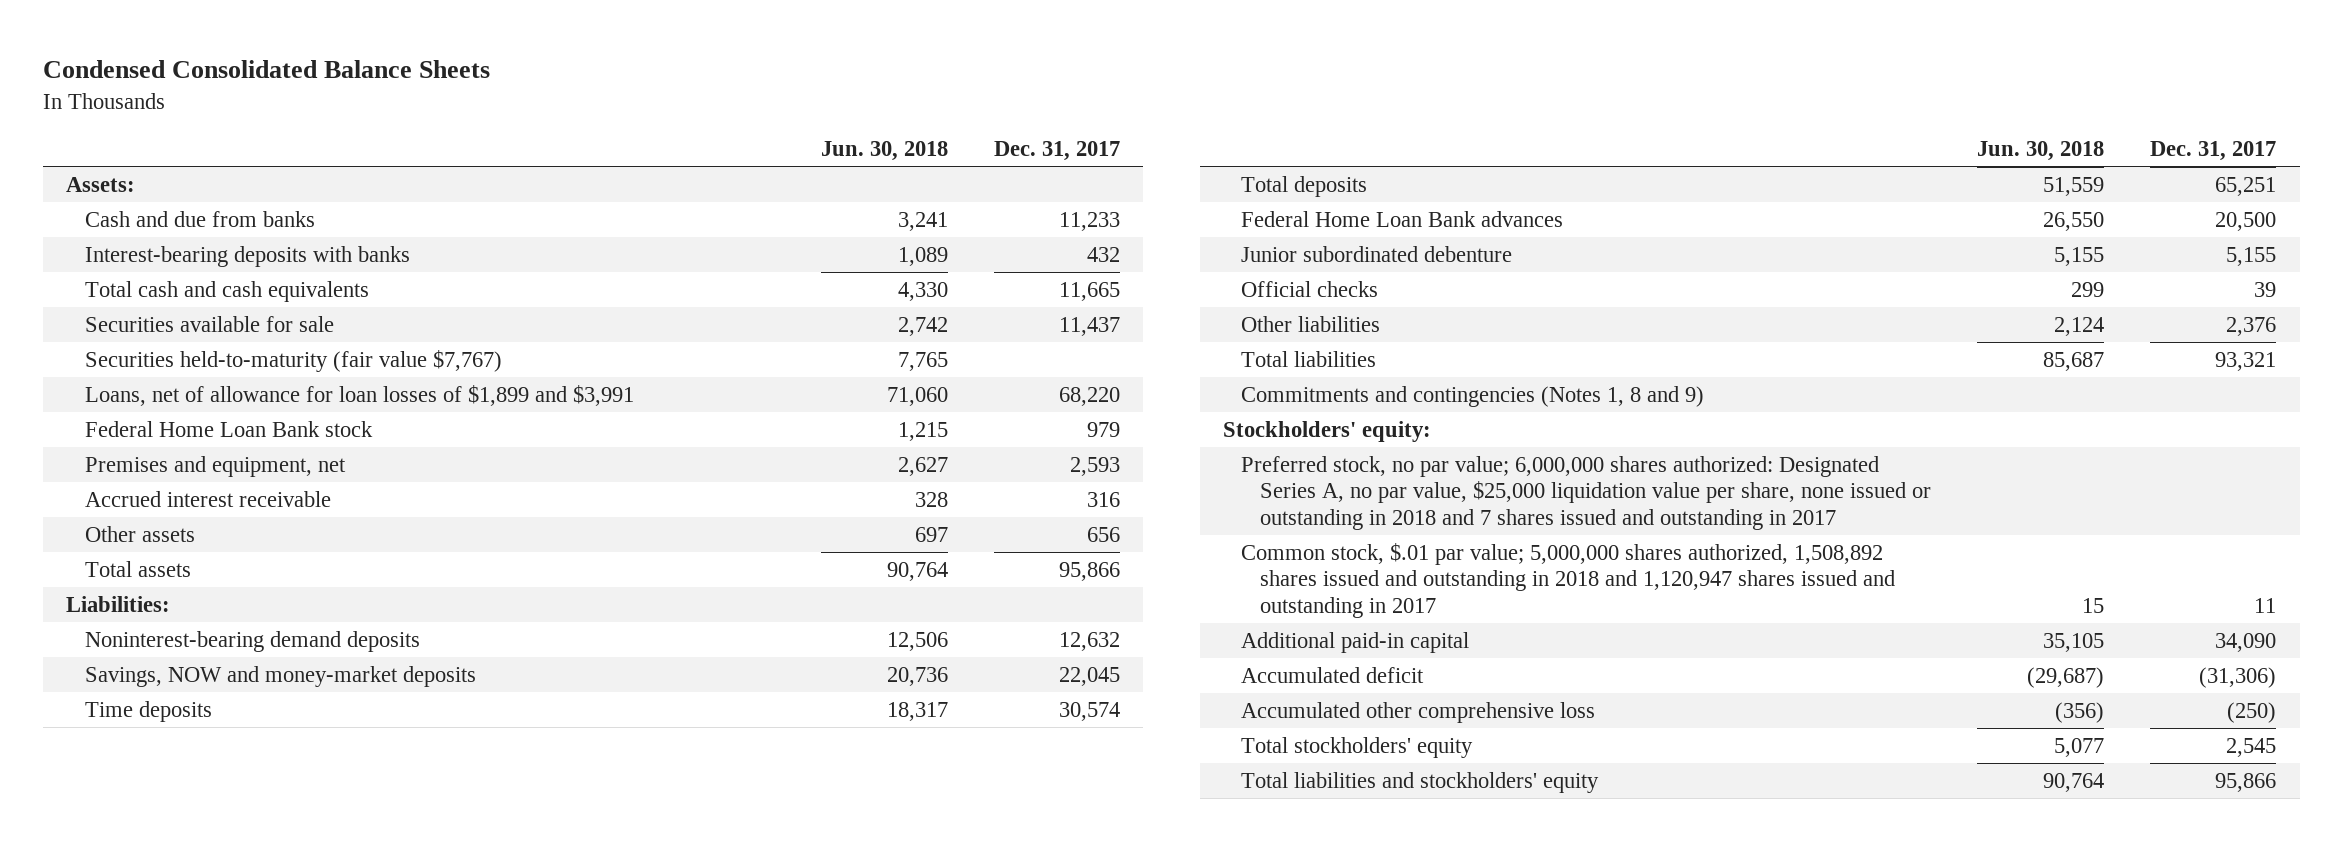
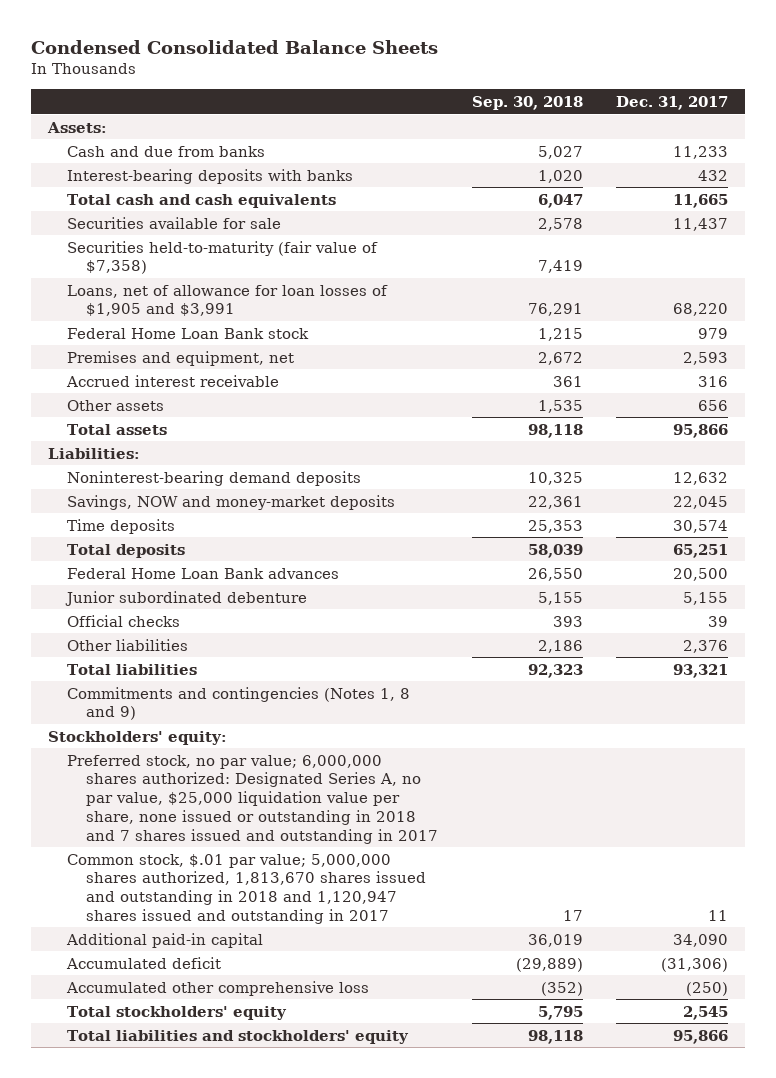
[820,140,948,161] Jun. 30, 2018 -> none
none -> [471,96,583,111] Sep. 30, 2018
[84,349,502,372] Securities held-to-maturity (fair value $7,767) -> [66,240,378,275] Securities held-to-maturity (fair value of $7,358)
[84,384,634,406] Loans, net of allowance for loan losses of $1,899 and $3,991 -> [66,284,388,317] Loans, net of allowance for loan losses of $1,905 and $3,991
[1241,542,1895,618] Common stock, $.01 par value; 5,000,000 shares authorized, 1,508,892 shares issued and outstanding in 2018 and 1,120,947 shares issued and outstanding in 2017 -> [66,853,426,924] Common stock, $.01 par value; 5,000,000 shares authorized, 1,813,670 shares issued and outstanding in 2018 and 1,120,947 shares issued and outstanding in 2017

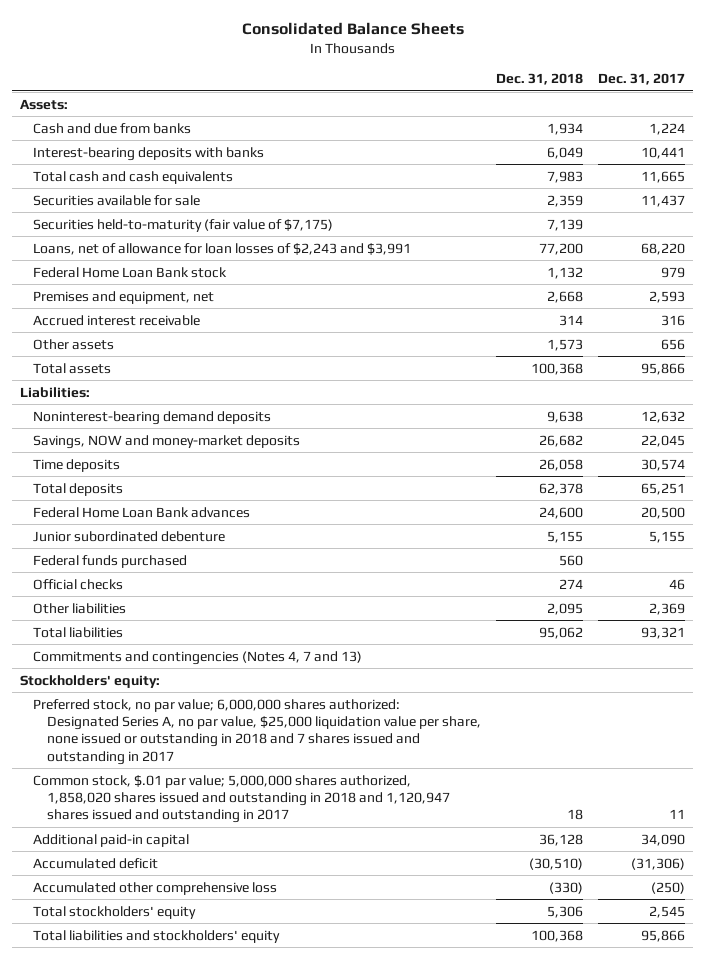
[30,40,438,55] Condensed Consolidated Balance Sheets -> [241,21,464,35] Consolidated Balance Sheets
[471,96,583,111] Sep. 30, 2018 -> none
none -> [495,73,583,86] Dec. 31, 2018
[673,145,729,159] 11,233 -> [649,122,686,135] 1,224
[698,169,729,181] 432 -> [641,146,686,159] 10,441
[66,240,378,275] Securities held-to-maturity (fair value of $7,358) -> [33,218,334,232] Securities held-to-maturity (fair value of $7,175)
[66,284,388,317] Loans, net of allowance for loan losses of $1,905 and $3,991 -> [33,242,412,255] Loans, net of allowance for loan losses of $2,243 and $3,991
none -> [33,554,188,568] Federal funds purchased
[708,615,729,627] 39 -> [669,578,686,590] 46
[683,639,729,653] 2,376 -> [649,602,686,615] 2,369
[66,686,410,721] Commitments and contingencies (Notes 1, 8 and 9) -> [33,650,363,665] Commitments and contingencies (Notes 4, 7 and 13)
[66,853,426,924] Common stock, $.01 par value; 5,000,000 shares authorized, 1,813,670 shares issued and outstanding in 2018 and 1,120,947 shares issued and outstanding in 2017 -> [33,774,450,824] Common stock, $.01 par value; 5,000,000 shares authorized, 1,858,020 shares issued and outstanding in 2018 and 1,120,947 shares issued and outstanding in 2017

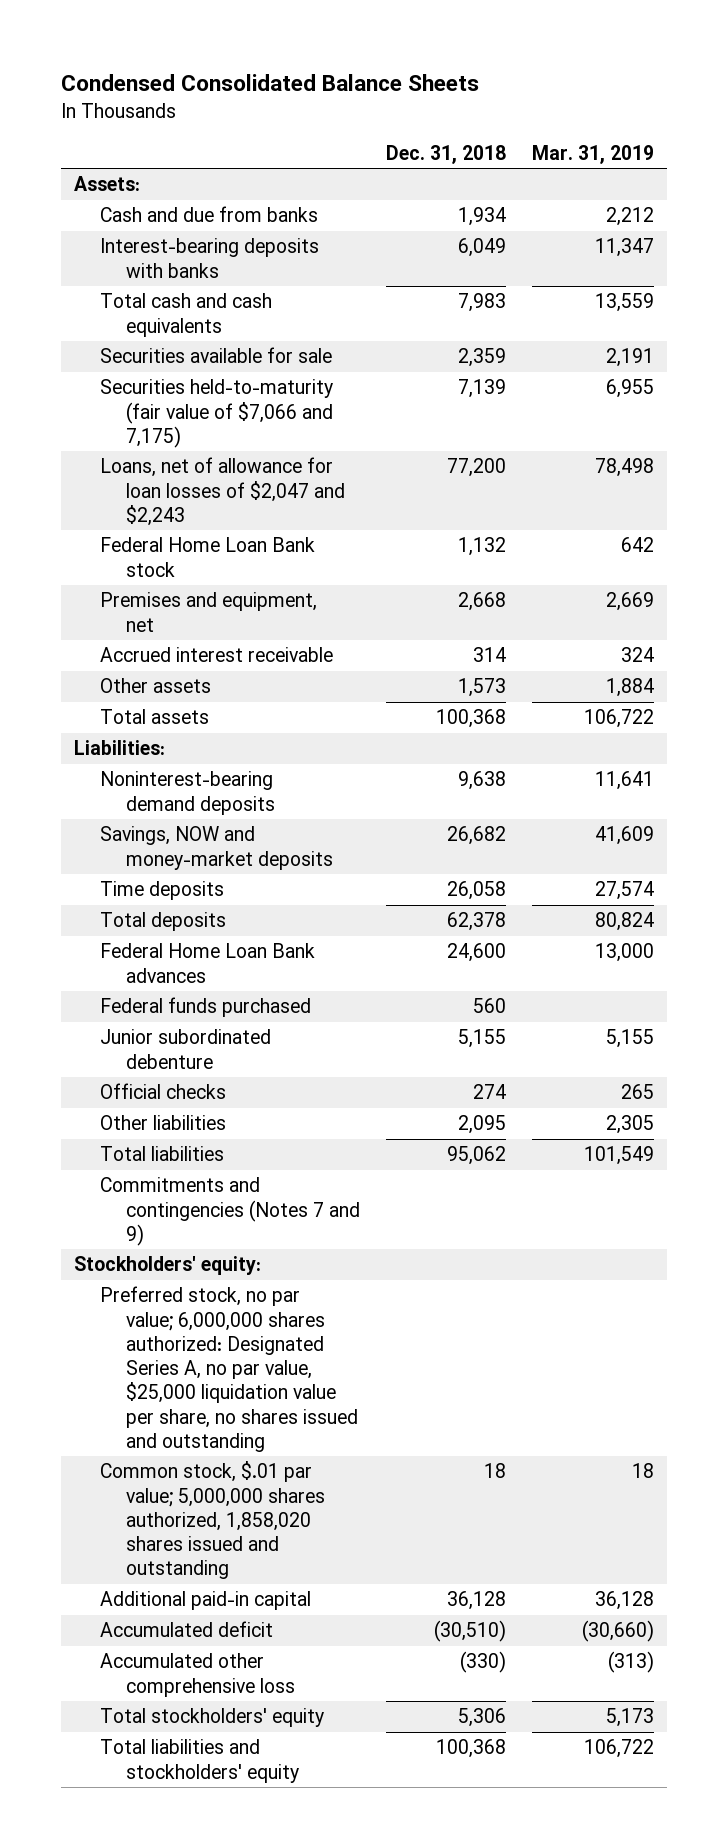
[241,21,464,35] Consolidated Balance Sheets -> [60,74,479,92] Condensed Consolidated Balance Sheets
[598,73,686,86] Dec. 31, 2017 -> none
none -> [532,144,655,164] Mar. 31, 2019
[33,218,334,232] Securities held-to-maturity (fair value of $7,175) -> [99,379,334,448] Securities held-to-maturity (fair value of $7,066 and 7,175)
[33,242,412,255] Loans, net of allowance for loan losses of $2,243 and $3,991 -> [99,457,346,526] Loans, net of allowance for loan losses of $2,047 and $2,243
[33,530,226,542] Junior subordinated debenture -> [99,1029,271,1069] Junior subordinated debenture
[33,650,363,665] Commitments and contingencies (Notes 4, 7 and 13) -> [99,1177,361,1246] Commitments and contingencies (Notes 7 and 9)
[33,698,481,765] Preferred stock, no par value; 6,000,000 shares authorized: Designated Series A, no par value, $25,000 liquidation value per share, none issued or outstanding in 2018 and 7 shares issued and outstanding in 2017 -> [99,1286,359,1452] Preferred stock, no par value; 6,000,000 shares authorized: Designated Series A, no par value, $25,000 liquidation value per share, no shares issued and outstanding
[33,774,450,824] Common stock, $.01 par value; 5,000,000 shares authorized, 1,858,020 shares issued and outstanding in 2018 and 1,120,947 shares issued and outstanding in 2017 -> [99,1461,326,1580] Common stock, $.01 par value; 5,000,000 shares authorized, 1,858,020 shares issued and outstanding

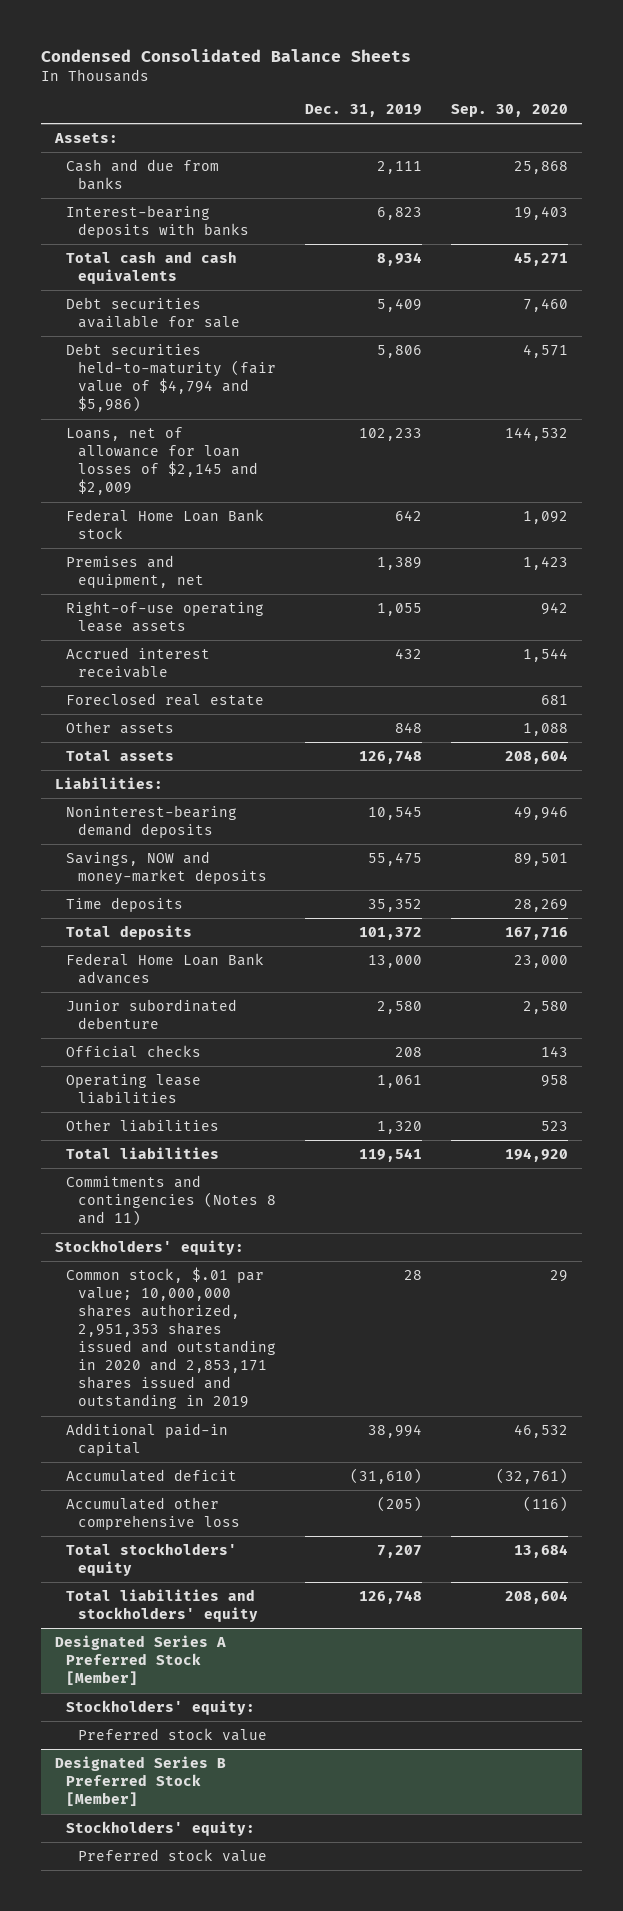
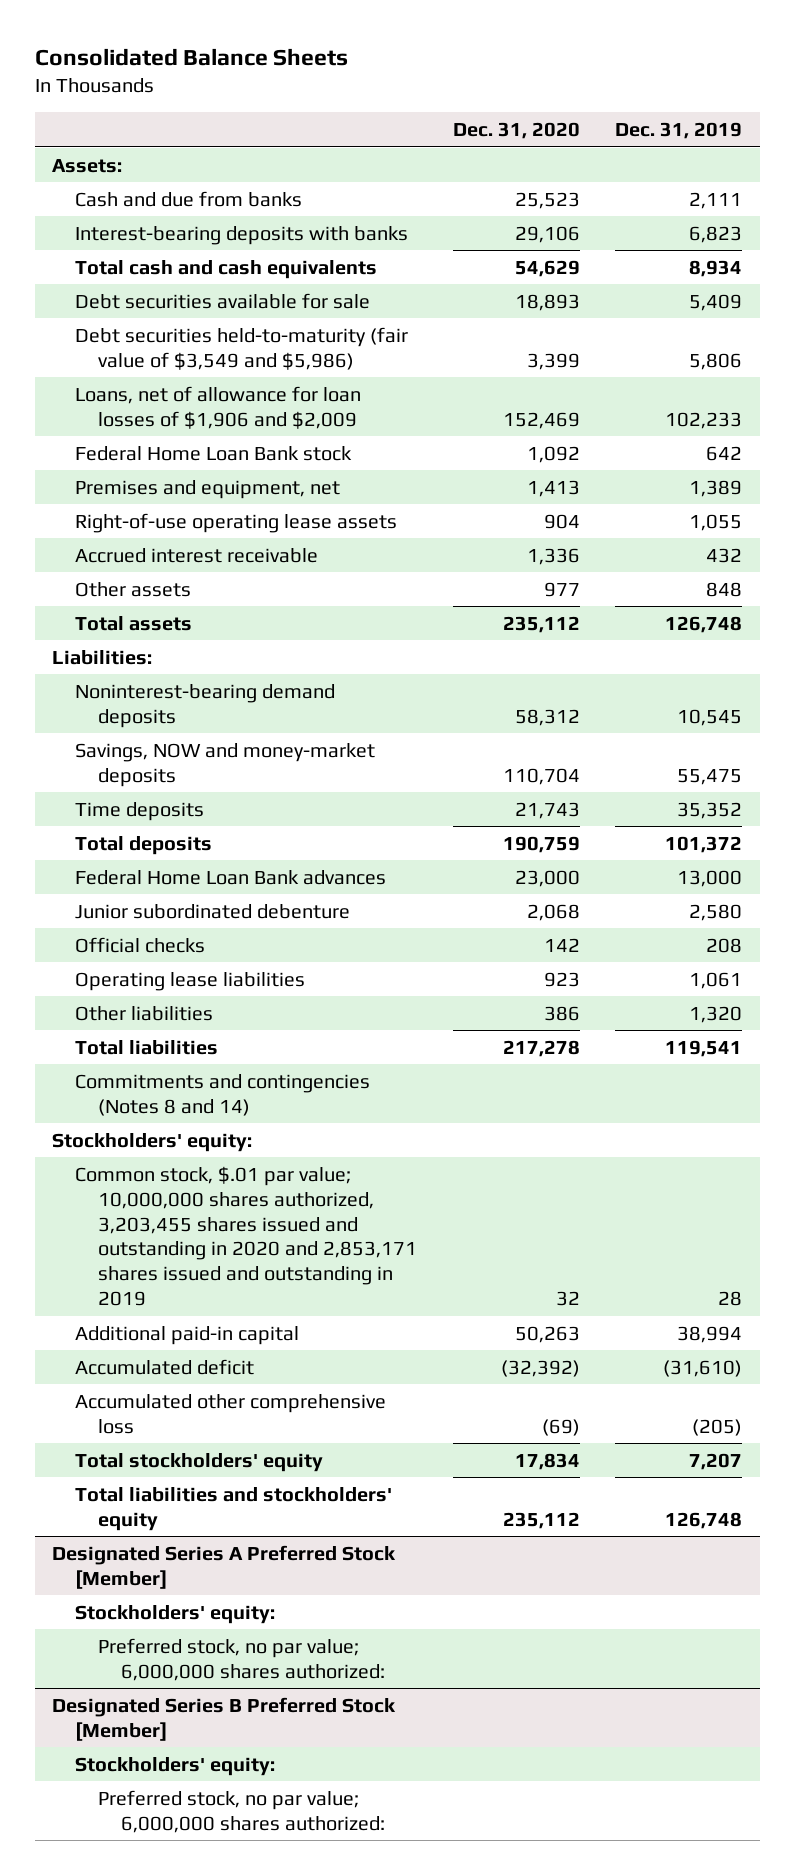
[40,49,411,63] Condensed Consolidated Balance Sheets -> [34,48,348,67] Consolidated Balance Sheets
[450,104,568,118] Sep. 30, 2020 -> none
none -> [452,121,580,139] Dec. 31, 2020
[66,343,276,413] Debt securities held-to-maturity (fair value of $4,794 and $5,986) -> [75,326,409,370] Debt securities held-to-maturity (fair value of $3,549 and $5,986)
[66,427,258,496] Loans, net of allowance for loan losses of $2,145 and $2,009 -> [75,385,362,429] Loans, net of allowance for loan losses of $1,906 and $2,009
[66,693,265,707] Foreclosed real estate -> none
[66,1175,276,1227] Commitments and contingencies (Notes 8 and 11) -> [75,1073,371,1116] Commitments and contingencies (Notes 8 and 14)
[66,1267,276,1410] Common stock, $.01 par value; 10,000,000 shares authorized, 2,951,353 shares issued and outstanding in 2020 and 2,853,171 shares issued and outstanding in 2019 -> [75,1165,418,1307] Common stock, $.01 par value; 10,000,000 shares authorized, 3,203,455 shares issued and outstanding in 2020 and 2,853,171 shares issued and outstanding in 2019
[77,1728,267,1742] Preferred stock value -> [98,1637,386,1681] Preferred stock, no par value; 6,000,000 shares authorized:
[77,1849,267,1863] Preferred stock value -> [98,1789,386,1833] Preferred stock, no par value; 6,000,000 shares authorized:

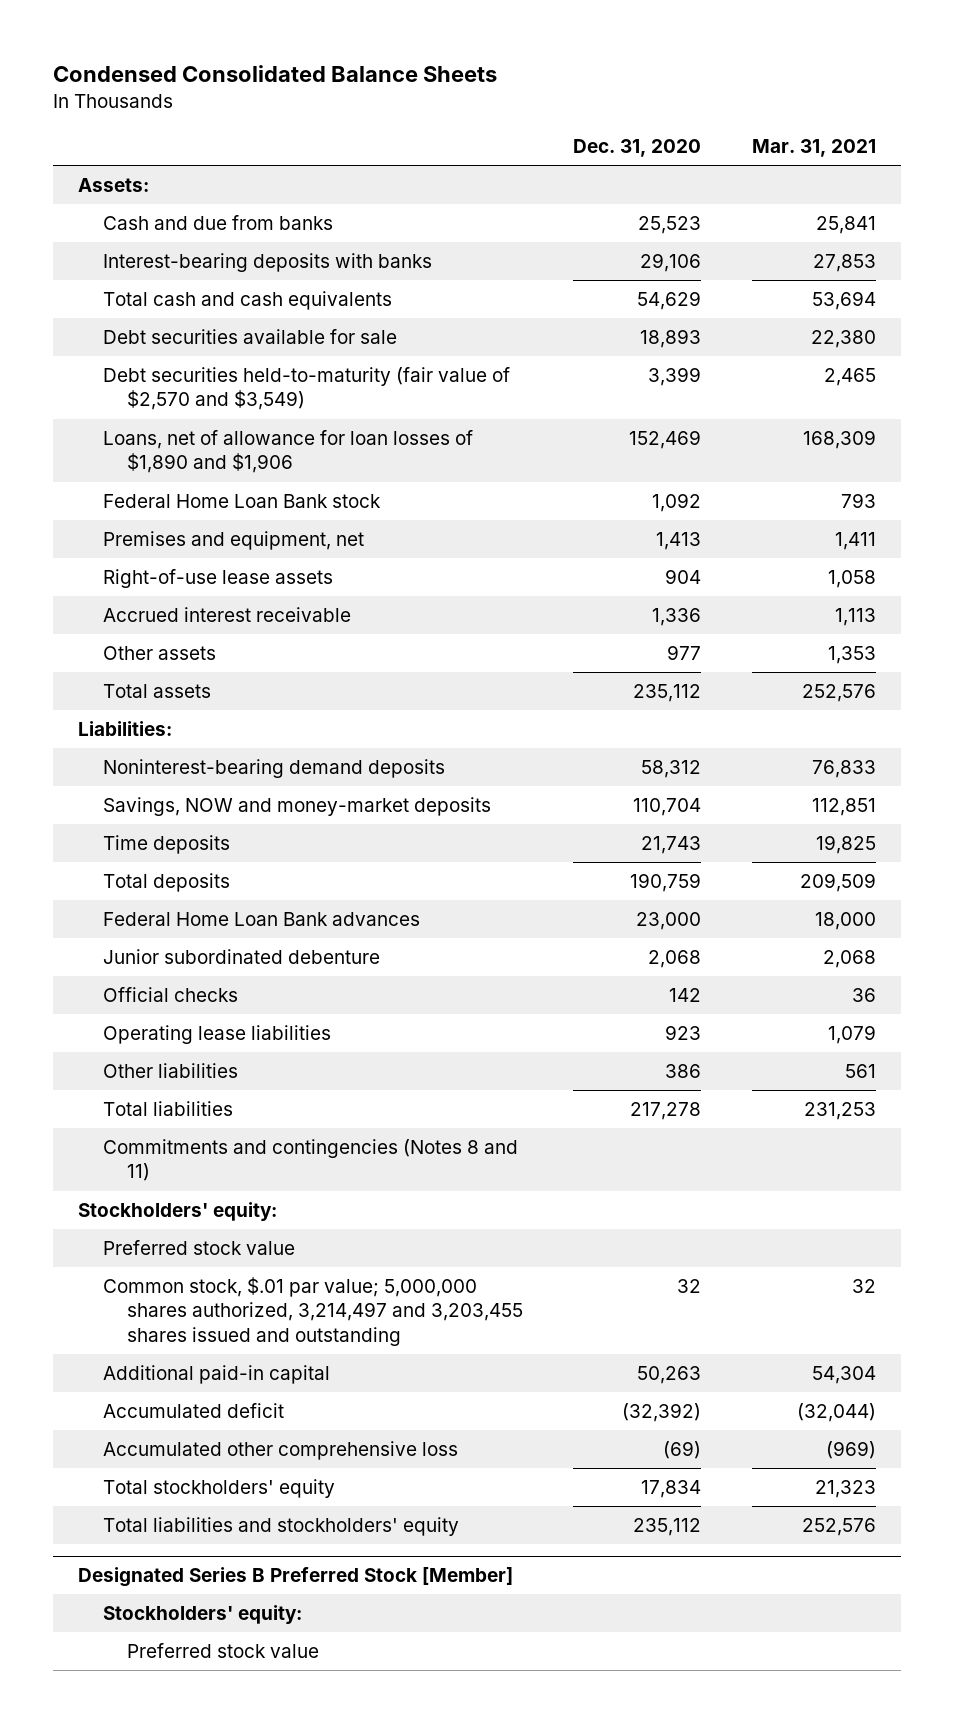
[34,48,348,67] Consolidated Balance Sheets -> [52,65,497,83] Condensed Consolidated Balance Sheets
[615,121,743,139] Dec. 31, 2019 -> none
none -> [751,139,876,158] Mar. 31, 2021
[75,326,409,370] Debt securities held-to-maturity (fair value of $3,549 and $5,986) -> [102,367,510,411] Debt securities held-to-maturity (fair value of $2,570 and $3,549)
[75,385,362,429] Loans, net of allowance for loan losses of $1,906 and $2,009 -> [102,430,473,474] Loans, net of allowance for loan losses of $1,890 and $1,906
[75,512,398,533] Right-of-use operating lease assets -> [102,569,333,589] Right-of-use lease assets
[75,1073,371,1116] Commitments and contingencies (Notes 8 and 14) -> [102,1139,518,1182] Commitments and contingencies (Notes 8 and 11)
none -> [102,1240,295,1256] Preferred stock value
[75,1165,418,1307] Common stock, $.01 par value; 10,000,000 shares authorized, 3,203,455 shares issued and outstanding in 2020 and 2,853,171 shares issued and outstanding in 2019 -> [102,1277,524,1346] Common stock, $.01 par value; 5,000,000 shares authorized, 3,214,497 and 3,203,455 shares issued and outstanding
[52,1544,397,1589] Designated Series A Preferred Stock [Member] -> none
[75,1604,276,1624] Stockholders' equity: -> none
[98,1637,386,1681] Preferred stock, no par value; 6,000,000 shares authorized: -> none
[98,1789,386,1833] Preferred stock, no par value; 6,000,000 shares authorized: -> [127,1643,320,1659] Preferred stock value

